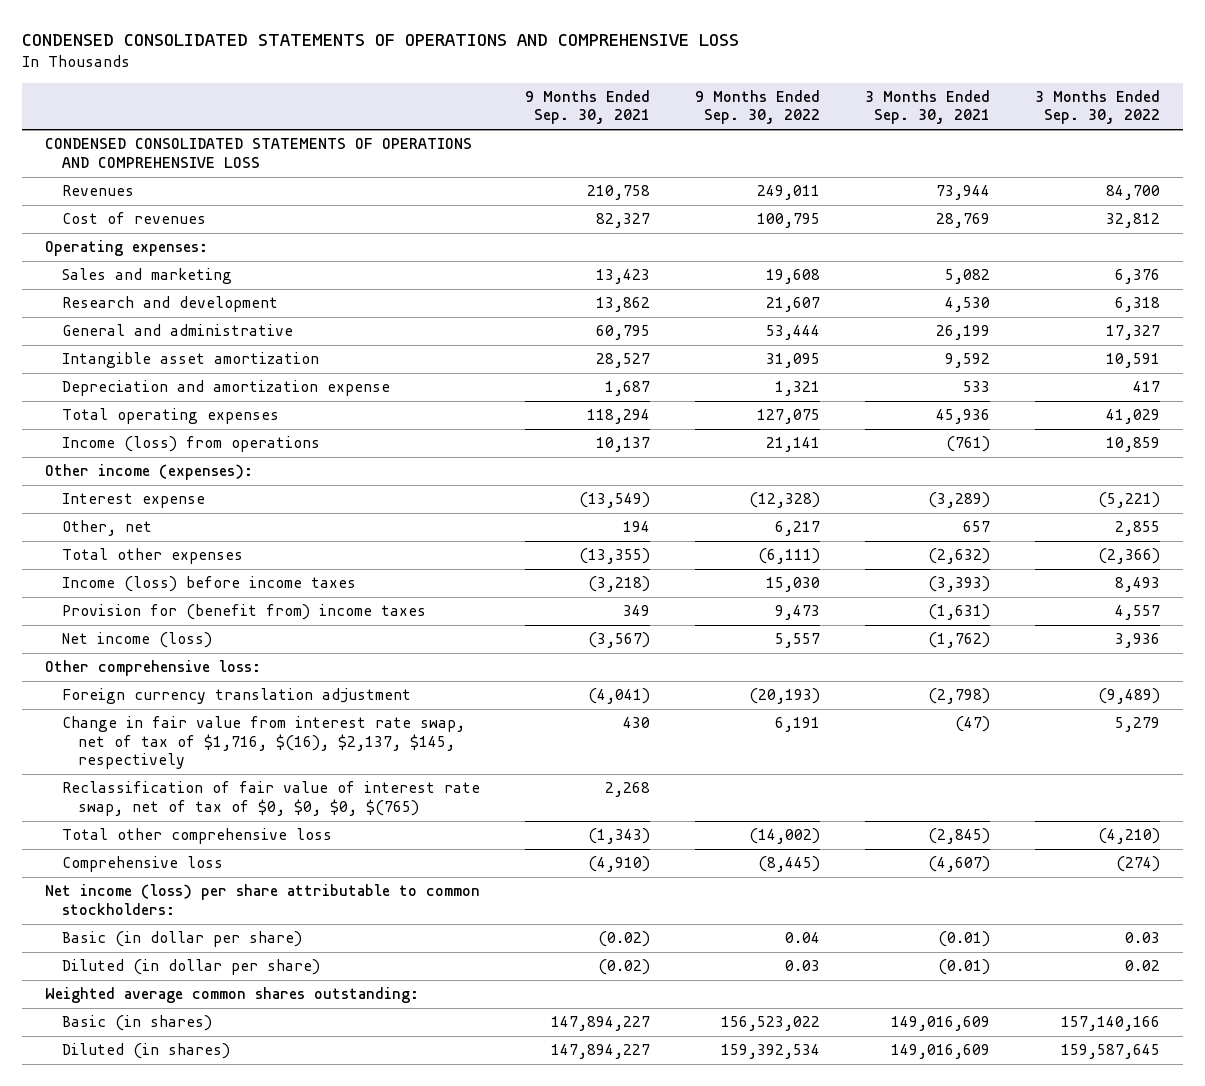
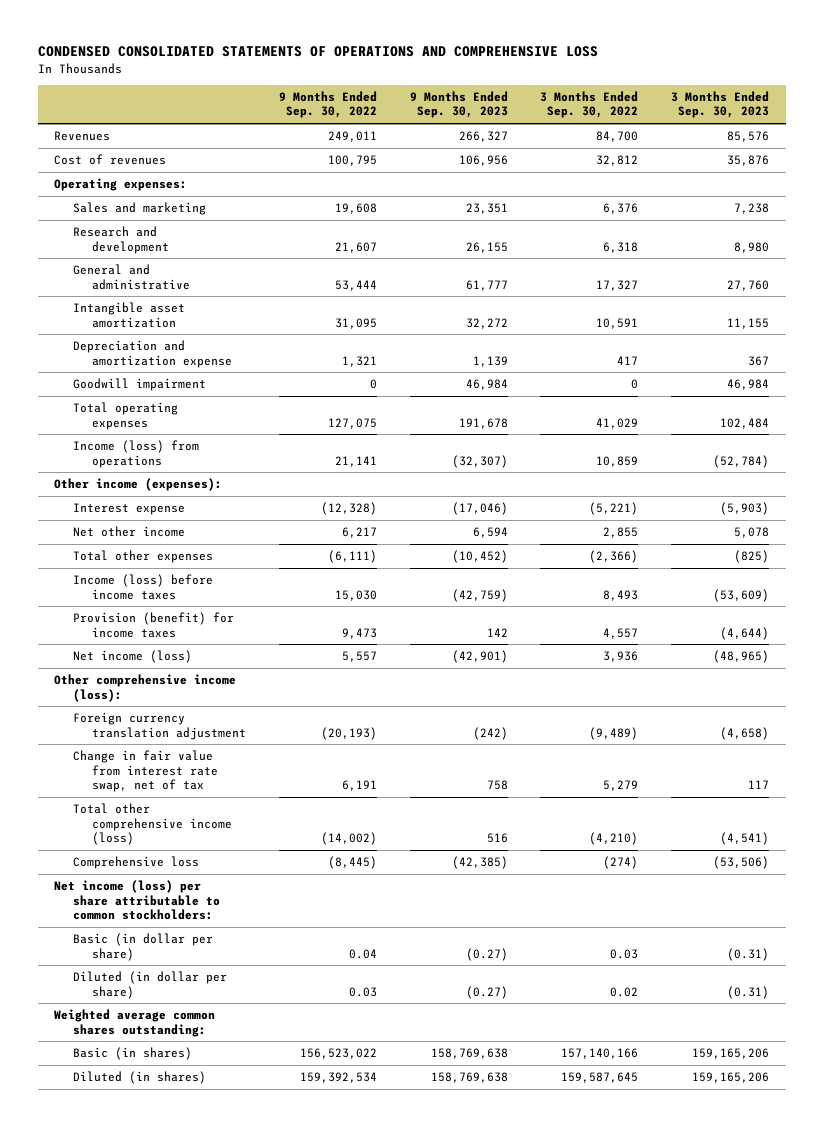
[525,90,651,125] 9 Months Ended Sep. 30, 2021 -> none
[865,90,991,125] 3 Months Ended Sep. 30, 2021 -> none
none -> [409,90,508,119] 9 Months Ended Sep. 30, 2023
none -> [671,90,770,119] 3 Months Ended Sep. 30, 2023
[44,138,472,168] CONDENSED CONSOLIDATED STATEMENTS OF OPERATIONS AND COMPREHENSIVE LOSS -> none
none -> [73,378,207,392] Goodwill impairment
[61,520,152,537] Other, net -> [73,526,186,538] Net other income
[61,604,426,621] Provision for (benefit from) income taxes -> [73,612,235,638] Provision (benefit) for income taxes
[44,660,261,677] Other comprehensive loss: -> [53,674,236,702] Other comprehensive income (loss):
[61,781,480,816] Reclassification of fair value of interest rate swap, net of tax of $0, $0, $0, $(765) -> none
[61,716,465,770] Change in fair value from interest rate swap, net of tax of $1,716, $(16), $2,137, $145, respectively -> [73,750,219,793] Change in fair value from interest rate swap, net of tax
[61,828,332,845] Total other comprehensive loss -> [73,803,233,846] Total other comprehensive income (loss)

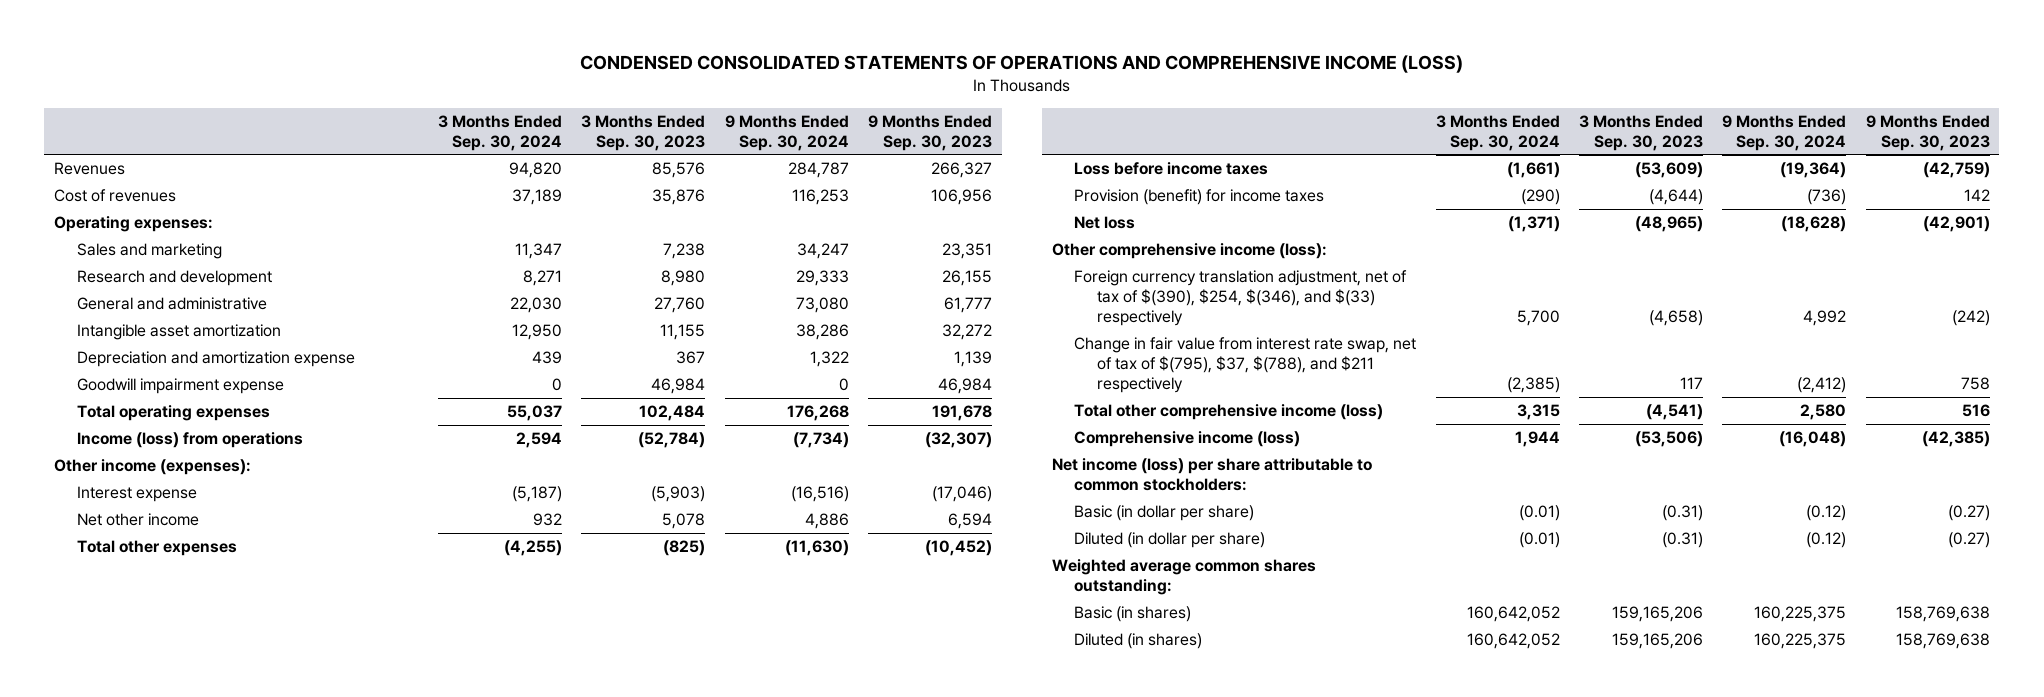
[37,46,598,58] CONDENSED CONSOLIDATED STATEMENTS OF OPERATIONS AND COMPREHENSIVE LOSS -> [579,55,1463,74] CONDENSED CONSOLIDATED STATEMENTS OF OPERATIONS AND COMPREHENSIVE INCOME (LOSS)
[279,90,378,119] 9 Months Ended Sep. 30, 2022 -> none
[540,90,639,119] 3 Months Ended Sep. 30, 2022 -> none
none -> [437,114,562,151] 3 Months Ended Sep. 30, 2024
none -> [724,114,849,151] 9 Months Ended Sep. 30, 2024
[73,378,207,392] Goodwill impairment -> [76,378,284,395] Goodwill impairment expense
[73,574,214,600] Income (loss) before income taxes -> [1074,162,1269,176] Loss before income taxes
[73,650,193,664] Net income (loss) -> [1074,216,1136,230] Net loss
[73,712,247,740] Foreign currency translation adjustment -> [1074,270,1408,326] Foreign currency translation adjustment, net of tax of $(390), $254, $(346), and $(33) respectively
[73,750,219,793] Change in fair value from interest rate swap, net of tax -> [1074,337,1417,393] Change in fair value from interest rate swap, net of tax of $(795), $37, $(788), and $211 respectively
[73,856,200,870] Comprehensive loss -> [1074,431,1301,448] Comprehensive income (loss)

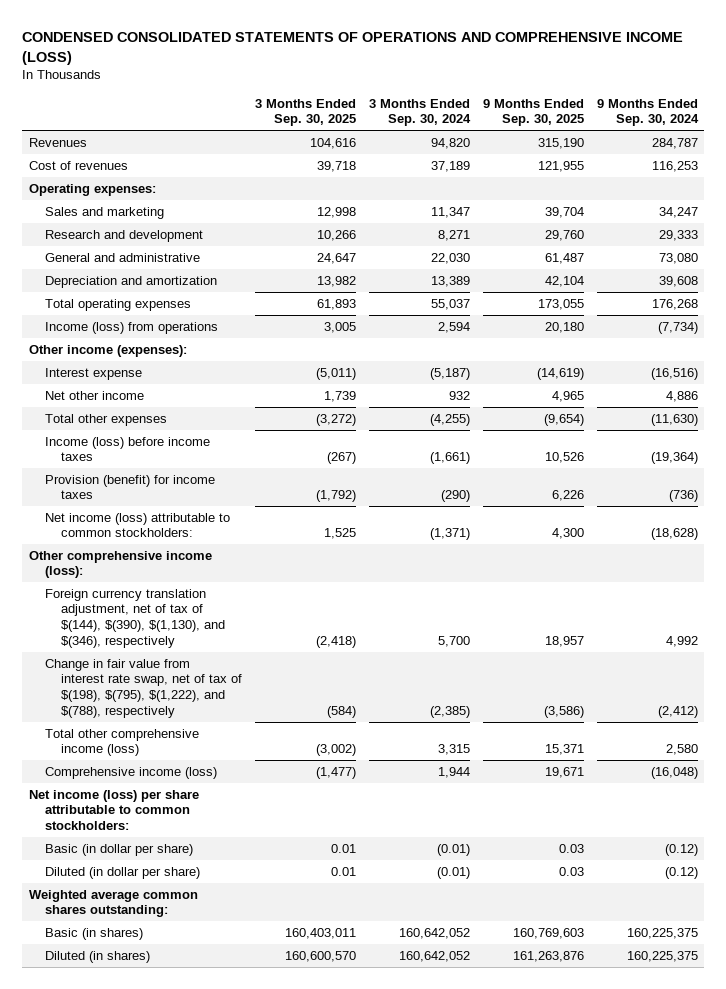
[581,114,706,151] 3 Months Ended Sep. 30, 2023 -> none
[867,114,992,151] 9 Months Ended Sep. 30, 2023 -> none
none -> [254,98,356,127] 3 Months Ended Sep. 30, 2025
none -> [482,98,584,127] 9 Months Ended Sep. 30, 2025
[76,324,281,341] Intangible asset amortization -> none
[76,378,284,395] Goodwill impairment expense -> none
[76,351,355,368] Depreciation and amortization expense -> [44,275,217,288] Depreciation and amortization
[531,351,562,365] 439 -> [430,275,470,287] 13,389
[809,351,849,368] 1,322 -> [658,275,698,287] 39,608
[1074,162,1269,176] Loss before income taxes -> [44,436,210,462] Income (loss) before income taxes
[1074,216,1136,230] Net loss -> [44,512,230,538] Net income (loss) attributable to common stockholders:
[1074,270,1408,326] Foreign currency translation adjustment, net of tax of $(390), $254, $(346), and $(33) respectively -> [44,588,225,648] Foreign currency translation adjustment, net of tax of $(144), $(390), $(1,130), and $(346), respectively
[1074,337,1417,393] Change in fair value from interest rate swap, net of tax of $(795), $37, $(788), and $211 respectively -> [44,658,242,718] Change in fair value from interest rate swap, net of tax of $(198), $(795), $(1,222), and $(788), respectively

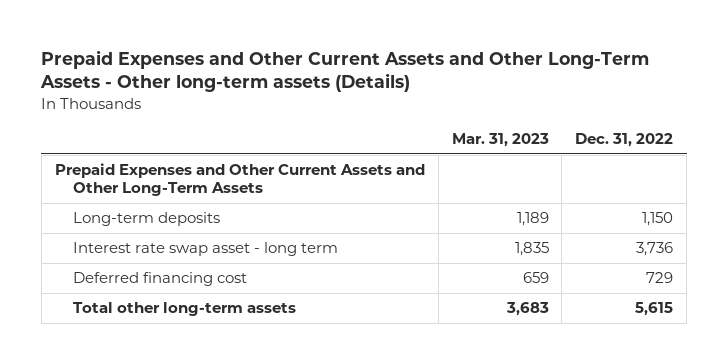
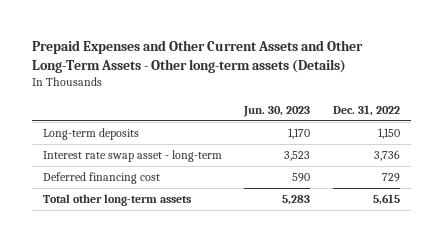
[451,133,549,148] Mar. 31, 2023 -> none
none -> [243,105,311,117] Jun. 30, 2023
[54,163,425,197] Prepaid Expenses and Other Current Assets and Other Long-Term Assets -> none
[72,242,338,257] Interest rate swap asset - long term -> [42,150,222,163] Interest rate swap asset - long-term

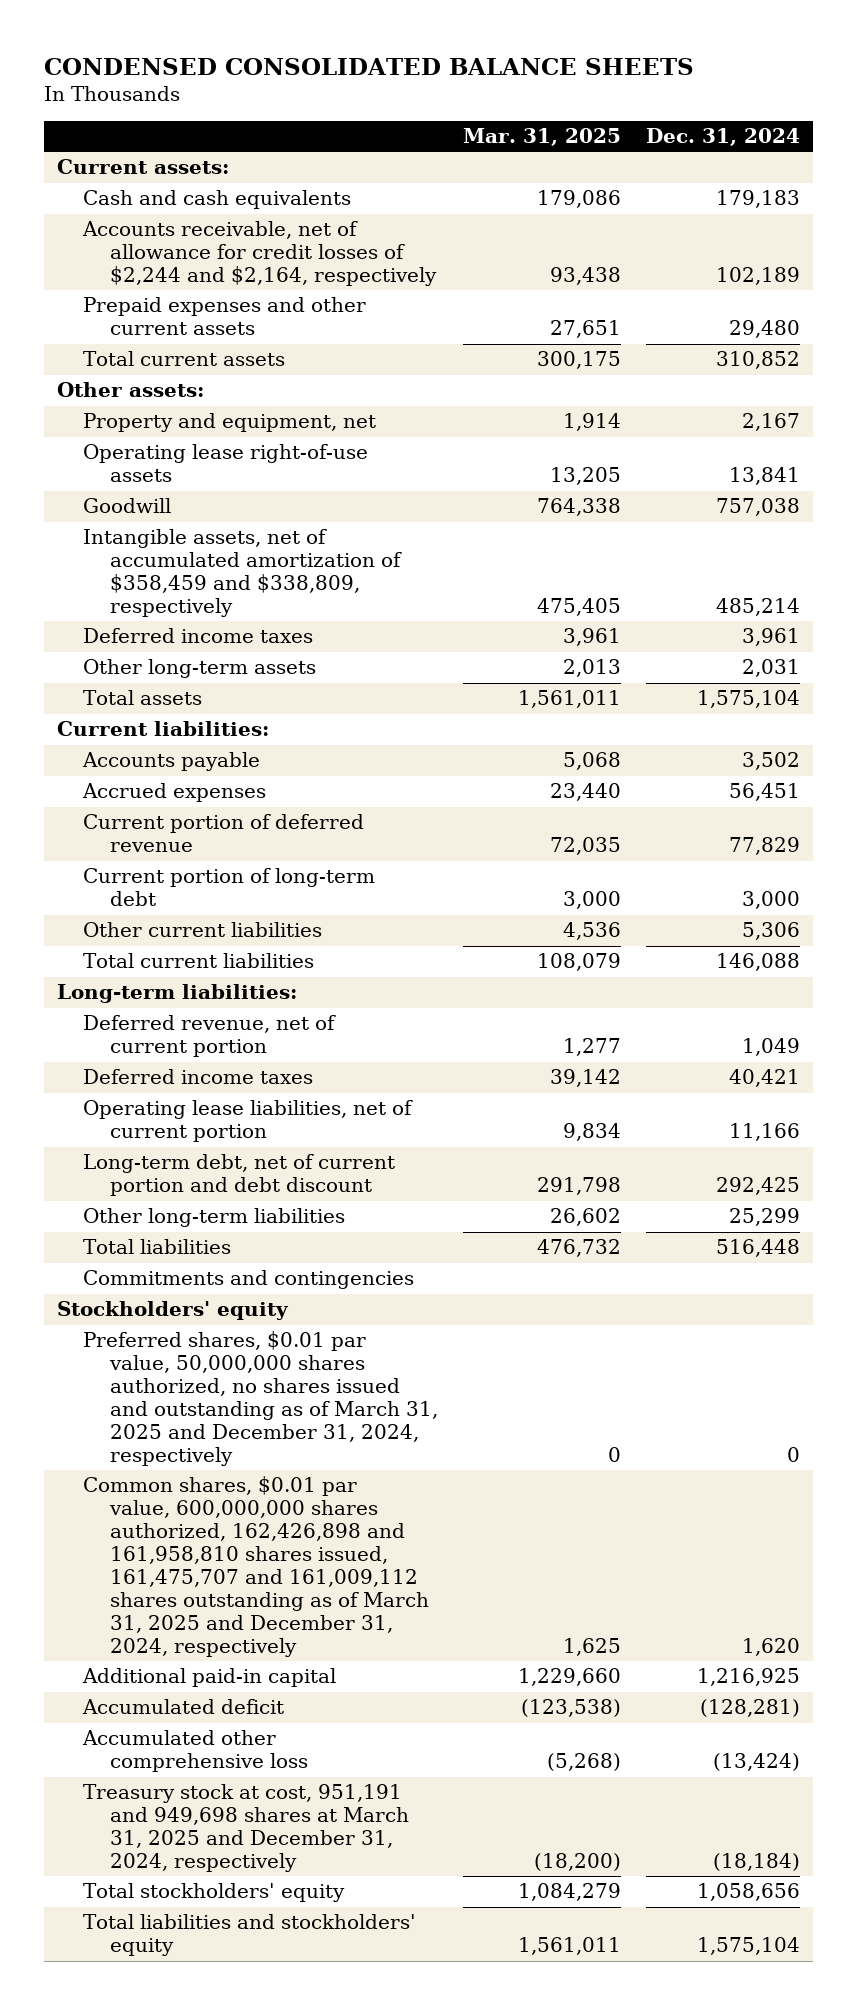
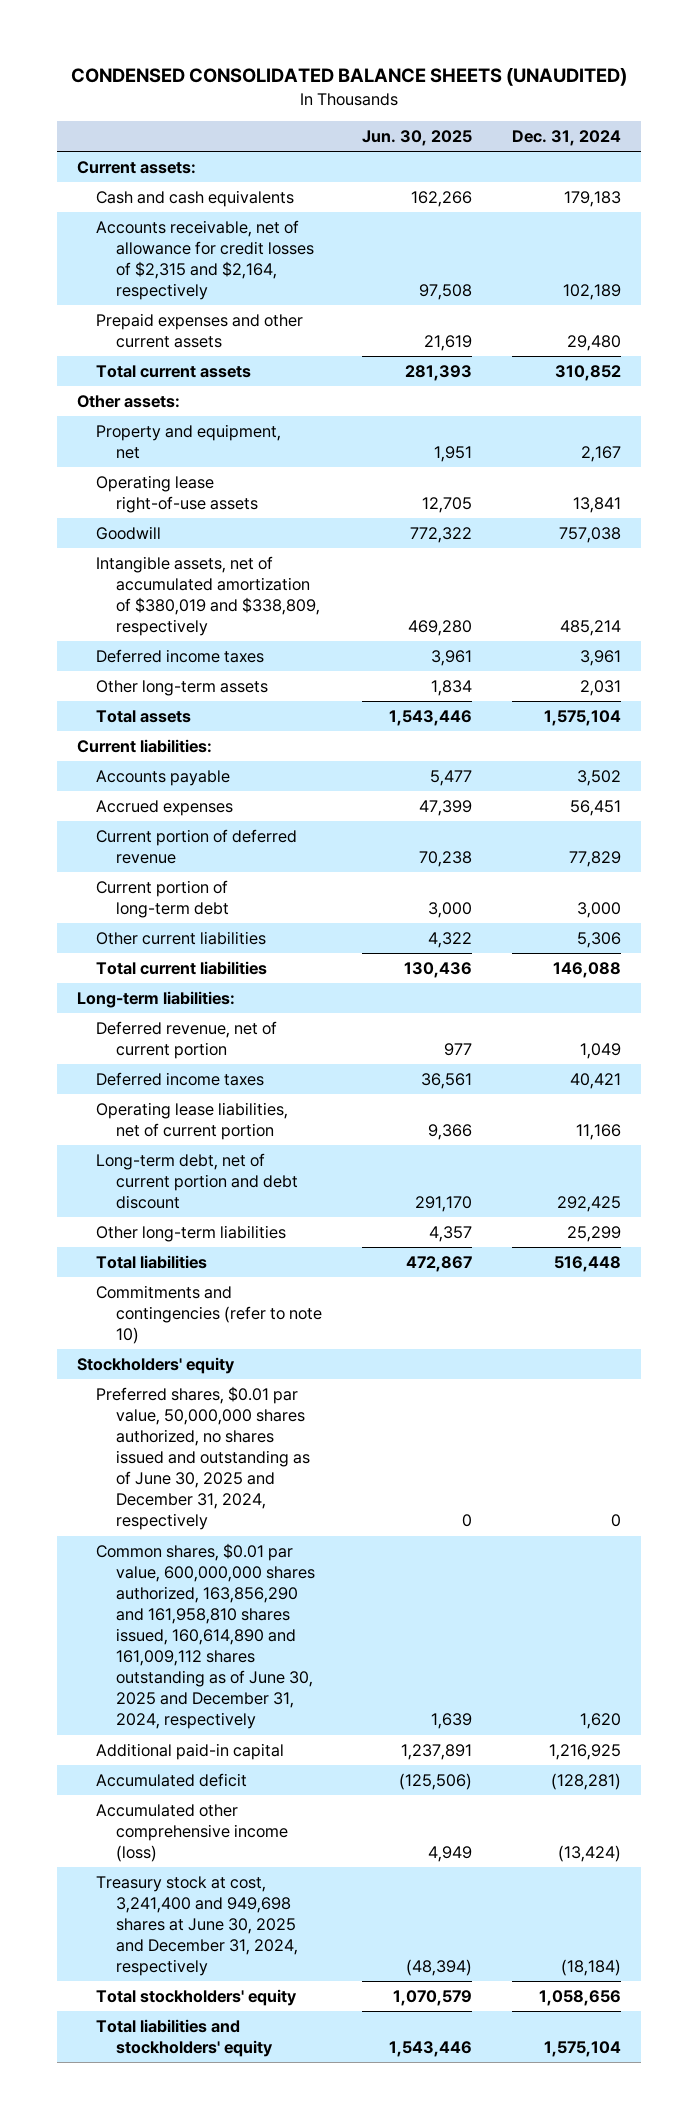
[44,57,695,75] CONDENSED CONSOLIDATED BALANCE SHEETS -> [70,68,627,87] CONDENSED CONSOLIDATED BALANCE SHEETS (UNAUDITED)
[463,128,622,147] Mar. 31, 2025 -> none
none -> [361,130,472,147] Jun. 30, 2025
[82,221,437,287] Accounts receivable, net of allowance for credit losses of $2,244 and $2,164, respectively -> [96,219,314,301] Accounts receivable, net of allowance for credit losses of $2,315 and $2,164, respectively
[83,529,402,618] Intangible assets, net of accumulated amortization of $358,459 and $338,809, respectively -> [96,555,320,637] Intangible assets, net of accumulated amortization of $380,019 and $338,809, respectively
[83,1270,415,1290] Commitments and contingencies -> [96,1284,322,1345] Commitments and contingencies (refer to note 10)
[83,1331,438,1467] Preferred shares, $0.01 par value, 50,000,000 shares authorized, no shares issued and outstanding as of March 31, 2025 and December 31, 2024, respectively -> [96,1385,310,1531] Preferred shares, $0.01 par value, 50,000,000 shares authorized, no shares issued and outstanding as of June 30, 2025 and December 31, 2024, respectively
[83,1476,429,1657] Common shares, $0.01 par value, 600,000,000 shares authorized, 162,426,898 and 161,958,810 shares issued, 161,475,707 and 161,009,112 shares outstanding as of March 31, 2025 and December 31, 2024, respectively -> [96,1542,315,1730] Common shares, $0.01 par value, 600,000,000 shares authorized, 163,856,290 and 161,958,810 shares issued, 160,614,890 and 161,009,112 shares outstanding as of June 30, 2025 and December 31, 2024, respectively
[82,1730,308,1773] Accumulated other comprehensive loss -> [96,1803,288,1863] Accumulated other comprehensive income (loss)
[83,1784,409,1873] Treasury stock at cost, 951,191 and 949,698 shares at March 31, 2025 and December 31, 2024, respectively -> [96,1875,298,1977] Treasury stock at cost, 3,241,400 and 949,698 shares at June 30, 2025 and December 31, 2024, respectively

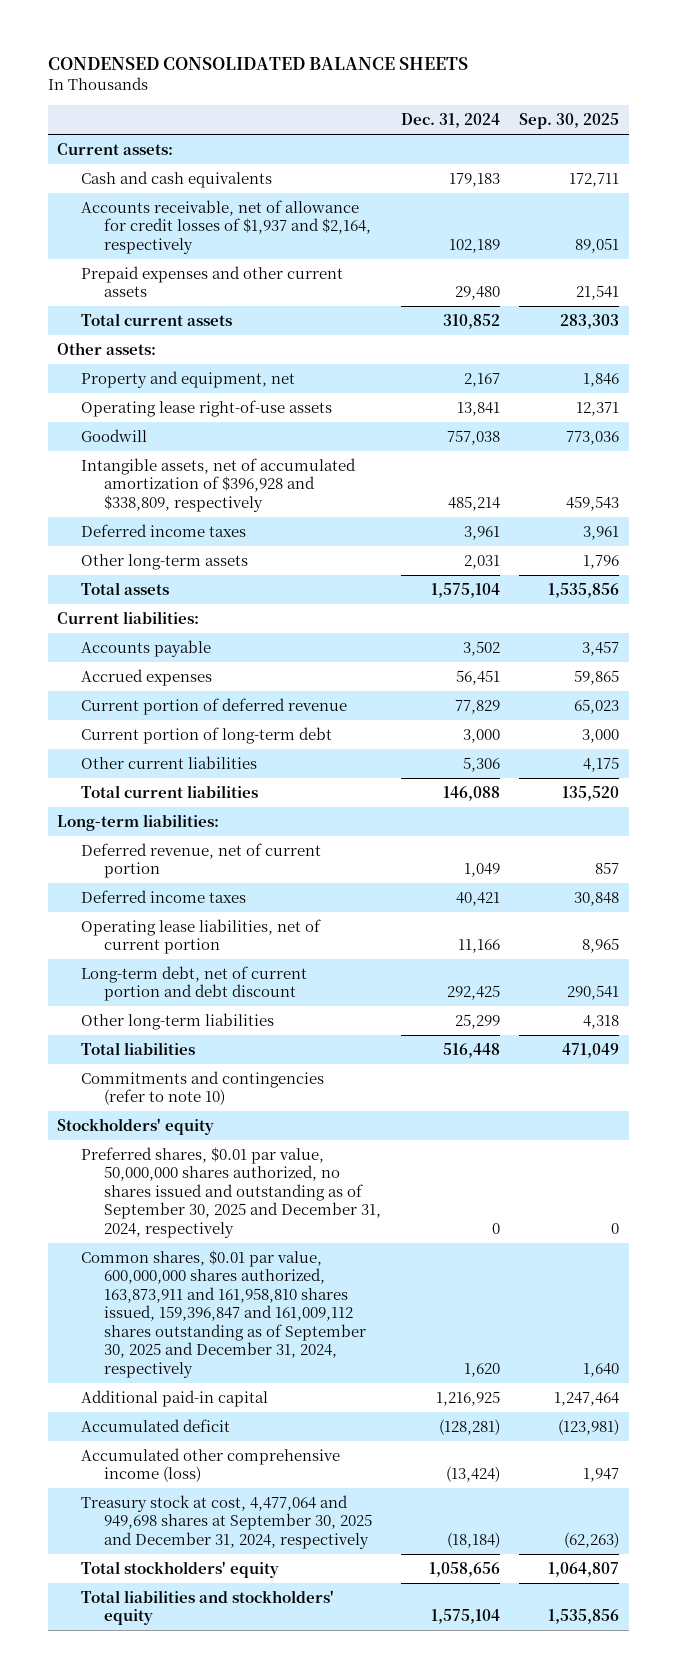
[70,68,627,87] CONDENSED CONSOLIDATED BALANCE SHEETS (UNAUDITED) -> [47,57,468,71] CONDENSED CONSOLIDATED BALANCE SHEETS
[361,130,472,147] Jun. 30, 2025 -> none
none -> [518,113,619,130] Sep. 30, 2025
[96,219,314,301] Accounts receivable, net of allowance for credit losses of $2,315 and $2,164, respectively -> [80,199,372,254] Accounts receivable, net of allowance for credit losses of $1,937 and $2,164, respectively
[96,555,320,637] Intangible assets, net of accumulated amortization of $380,019 and $338,809, respectively -> [80,457,356,512] Intangible assets, net of accumulated amortization of $396,928 and $338,809, respectively
[96,1385,310,1531] Preferred shares, $0.01 par value, 50,000,000 shares authorized, no shares issued and outstanding as of June 30, 2025 and December 31, 2024, respectively -> [80,1146,382,1238] Preferred shares, $0.01 par value, 50,000,000 shares authorized, no shares issued and outstanding as of September 30, 2025 and December 31, 2024, respectively
[96,1542,315,1730] Common shares, $0.01 par value, 600,000,000 shares authorized, 163,856,290 and 161,958,810 shares issued, 160,614,890 and 161,009,112 shares outstanding as of June 30, 2025 and December 31, 2024, respectively -> [80,1249,367,1378] Common shares, $0.01 par value, 600,000,000 shares authorized, 163,873,911 and 161,958,810 shares issued, 159,396,847 and 161,009,112 shares outstanding as of September 30, 2025 and December 31, 2024, respectively
[96,1875,298,1977] Treasury stock at cost, 3,241,400 and 949,698 shares at June 30, 2025 and December 31, 2024, respectively -> [80,1494,373,1549] Treasury stock at cost, 4,477,064 and 949,698 shares at September 30, 2025 and December 31, 2024, respectively

